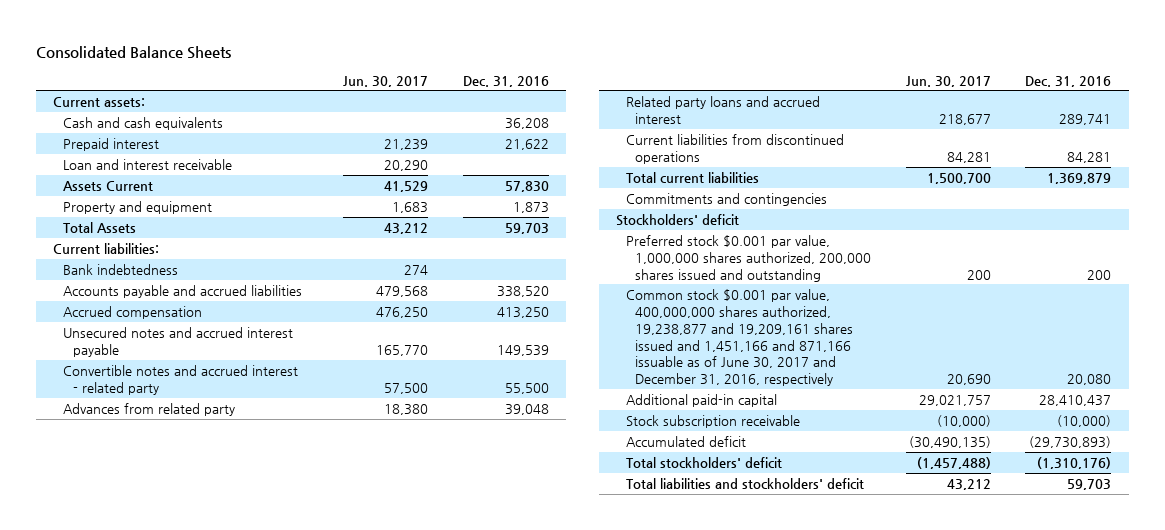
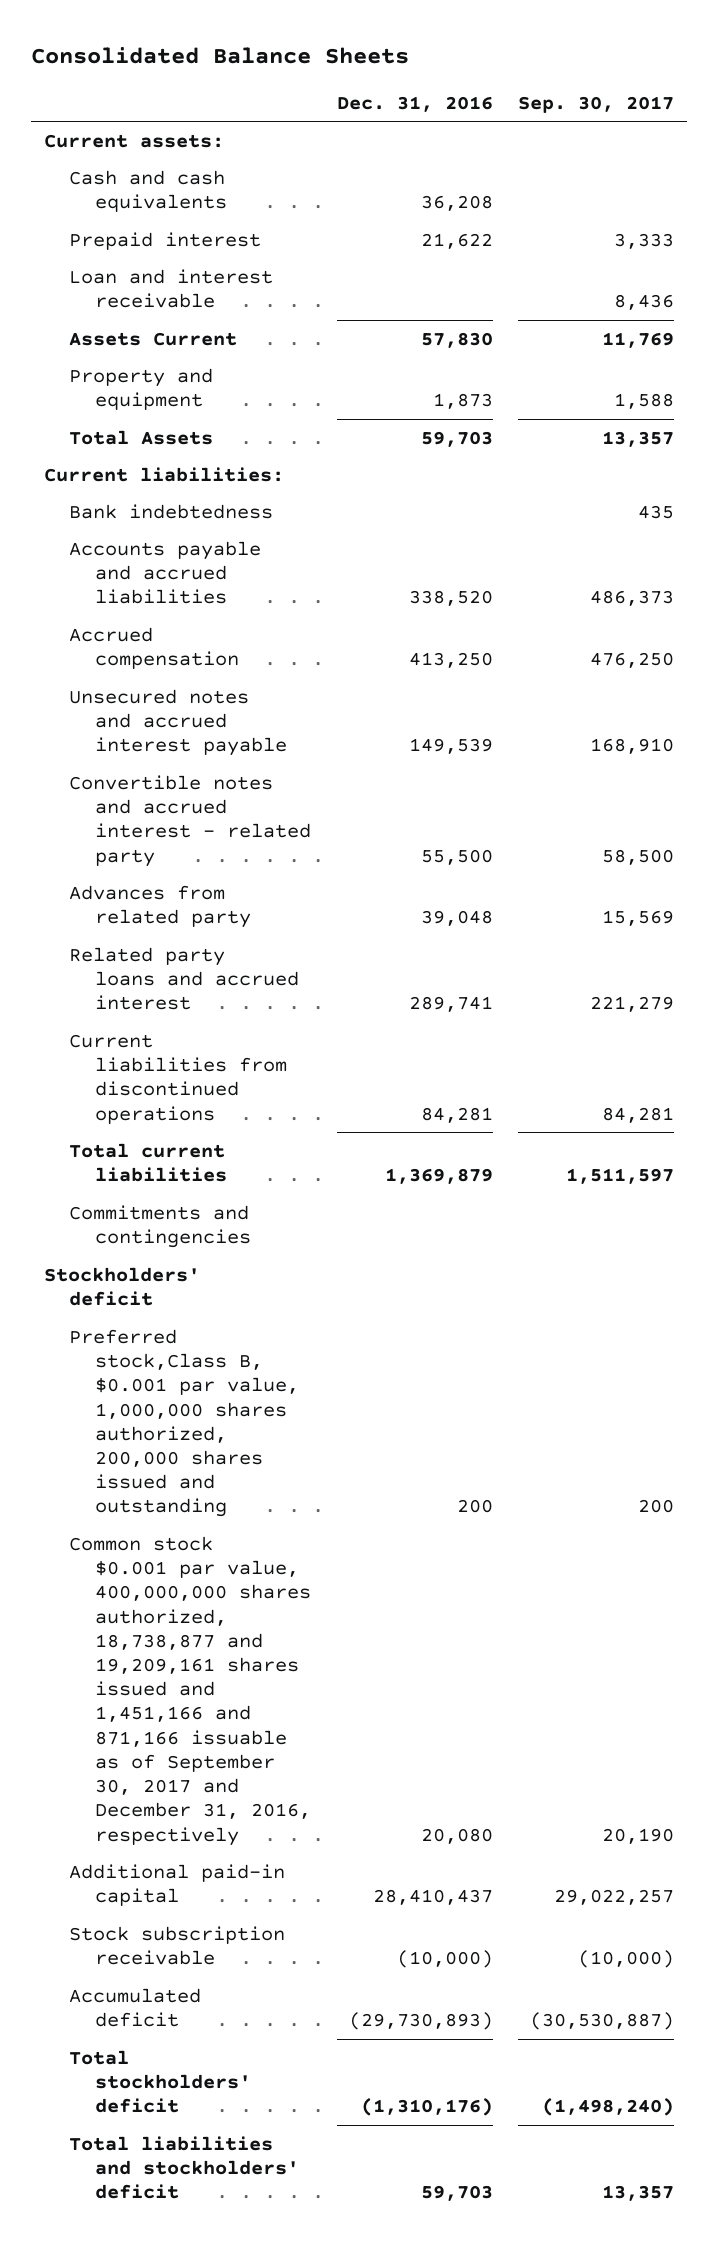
[343,75,429,87] Jun. 30, 2017 -> none
none -> [518,95,675,113] Sep. 30, 2017
[625,234,872,282] Preferred stock $0.001 par value, 1,000,000 shares authorized, 200,000 shares issued and outstanding -> [69,1328,299,1518] Preferred stock,Class B, $0.001 par value, 1,000,000 shares authorized, 200,000 shares issued and outstanding
[625,288,854,387] Common stock $0.001 par value, 400,000,000 shares authorized, 19,238,877 and 19,209,161 shares issued and 1,451,166 and 871,166 issuable as of June 30, 2017 and December 31, 2016, respectively -> [69,1535,311,1846] Common stock $0.001 par value, 400,000,000 shares authorized, 18,738,877 and 19,209,161 shares issued and 1,451,166 and 871,166 issuable as of September 30, 2017 and December 31, 2016, respectively

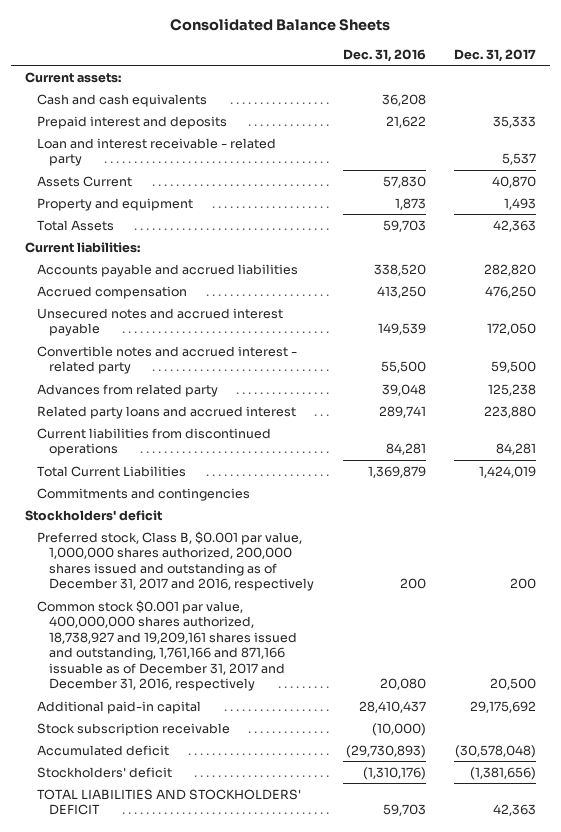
[518,95,675,113] Sep. 30, 2017 -> none
none -> [453,48,536,62] Dec. 31, 2017
[69,231,262,250] Prepaid interest -> [37,115,228,129] Prepaid interest and deposits
[69,268,274,309] Loan and interest receivable -> [37,137,277,167] Loan and interest receivable - related party
[69,503,274,519] Bank indebtedness -> none
[69,1142,227,1183] Total current liabilities -> [37,465,187,477] Total Current Liabilities
[69,1328,299,1518] Preferred stock,Class B, $0.001 par value, 1,000,000 shares authorized, 200,000 shares issued and outstanding -> [37,530,315,592] Preferred stock, Class B, $0.001 par value, 1,000,000 shares authorized, 200,000 shares issued and outstanding as of December 31, 2017 and 2016, respectively
[69,1535,311,1846] Common stock $0.001 par value, 400,000,000 shares authorized, 18,738,877 and 19,209,161 shares issued and 1,451,166 and 871,166 issuable as of September 30, 2017 and December 31, 2016, respectively -> [37,599,298,692] Common stock $0.001 par value, 400,000,000 shares authorized, 18,738,927 and 19,209,161 shares issued and outstanding, 1,761,166 and 871,166 issuable as of December 31, 2017 and December 31, 2016, respectively
[69,2049,251,2114] Total stockholders' deficit -> [37,766,173,778] Stockholders' deficit
[69,2135,299,2200] Total liabilities and stockholders' deficit -> [37,788,302,816] TOTAL LIABILITIES AND STOCKHOLDERS' DEFICIT

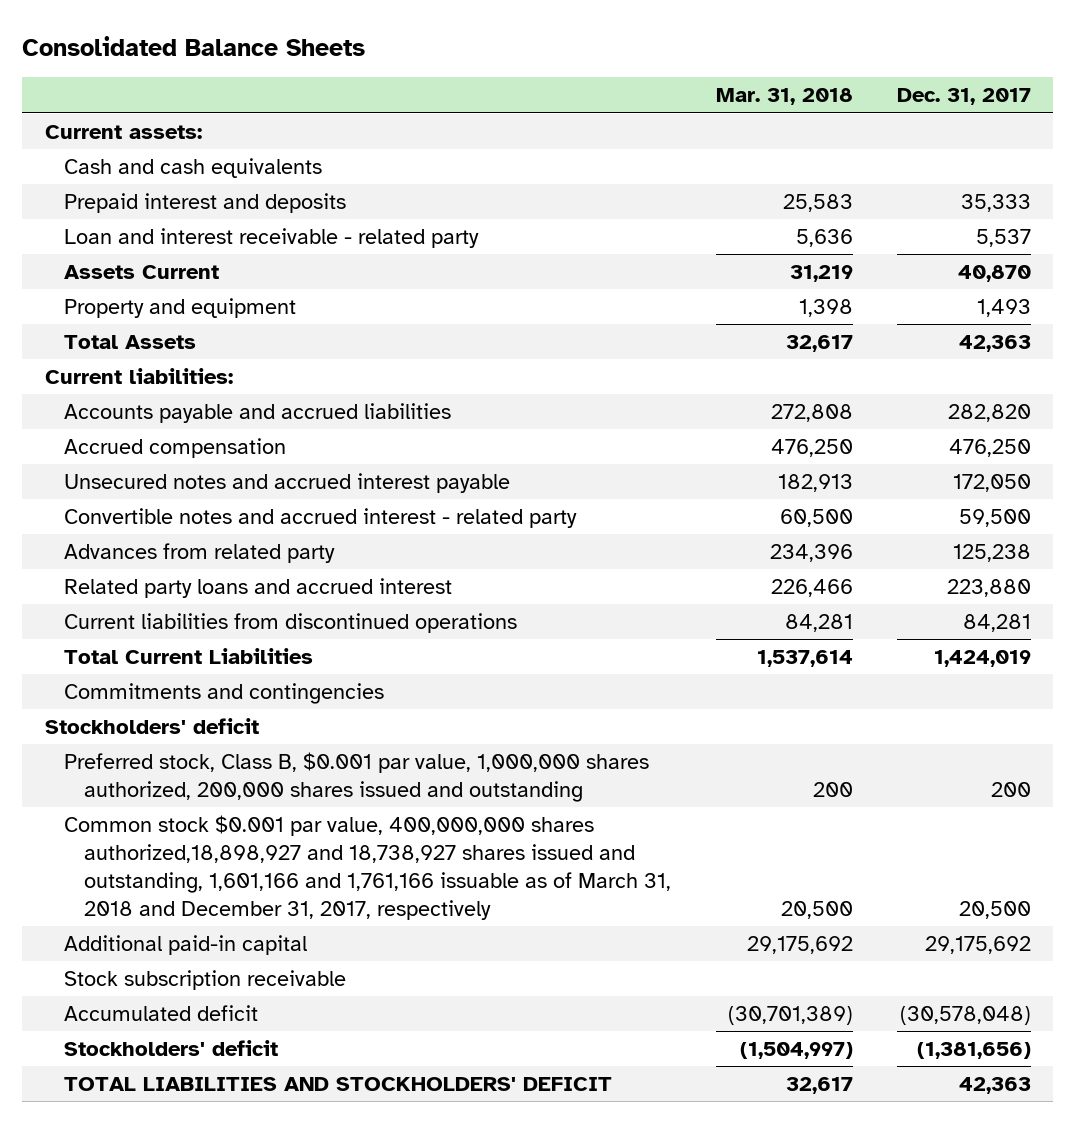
[342,48,426,62] Dec. 31, 2016 -> none
none -> [715,88,853,106] Mar. 31, 2018
[37,530,315,592] Preferred stock, Class B, $0.001 par value, 1,000,000 shares authorized, 200,000 shares issued and outstanding as of December 31, 2017 and 2016, respectively -> [64,752,650,802] Preferred stock, Class B, $0.001 par value, 1,000,000 shares authorized, 200,000 shares issued and outstanding
[37,599,298,692] Common stock $0.001 par value, 400,000,000 shares authorized, 18,738,927 and 19,209,161 shares issued and outstanding, 1,761,166 and 871,166 issuable as of December 31, 2017 and December 31, 2016, respectively -> [64,815,672,920] Common stock $0.001 par value, 400,000,000 shares authorized,18,898,927 and 18,738,927 shares issued and outstanding, 1,601,166 and 1,761,166 issuable as of March 31, 2018 and December 31, 2017, respectively

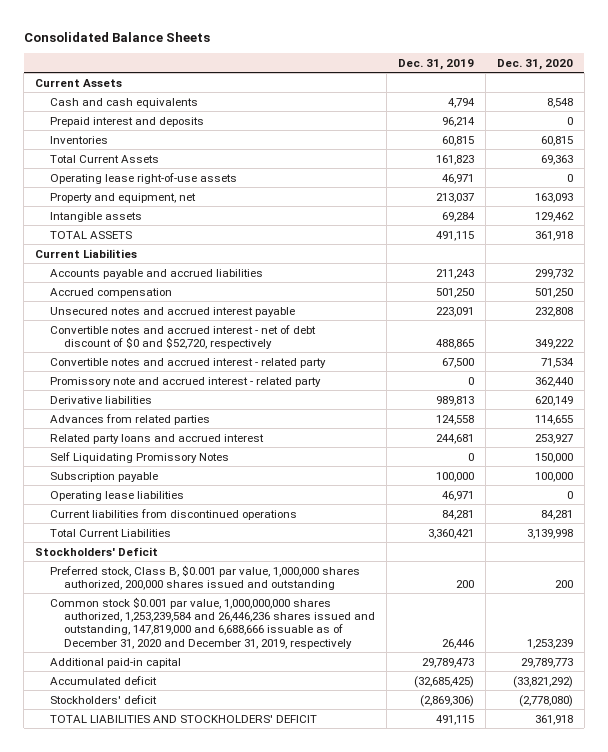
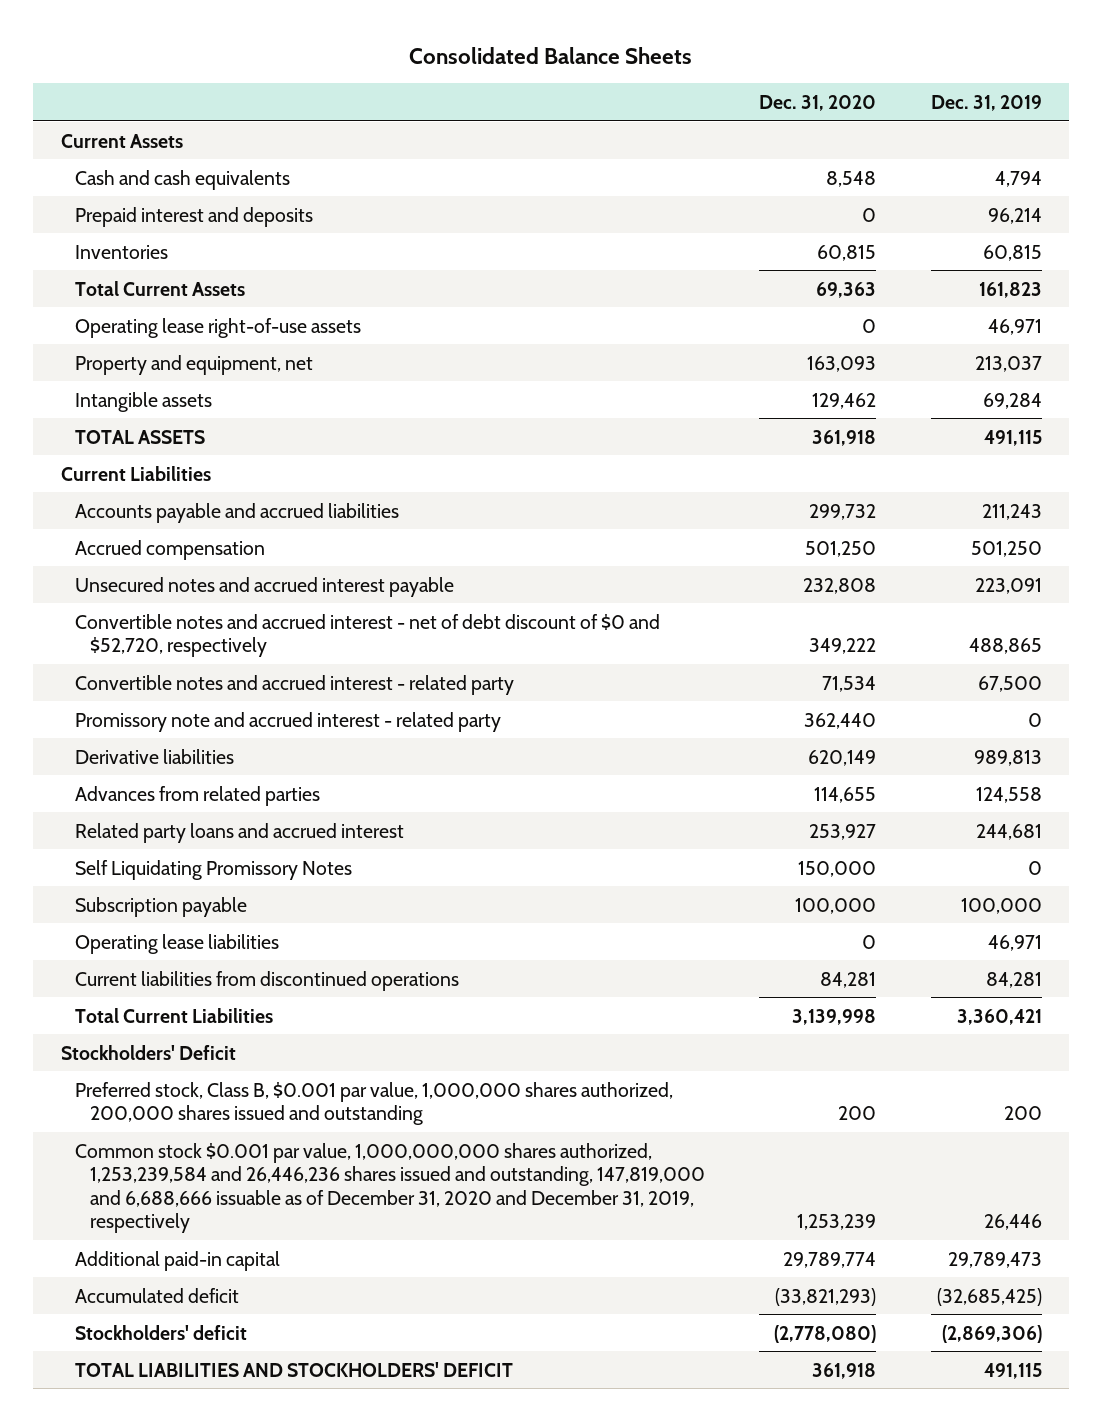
[520,657,573,668] 29,789,773 -> [783,1251,877,1268] 29,789,774
[512,675,573,688] (33,821,292) -> [775,1287,877,1306] (33,821,293)

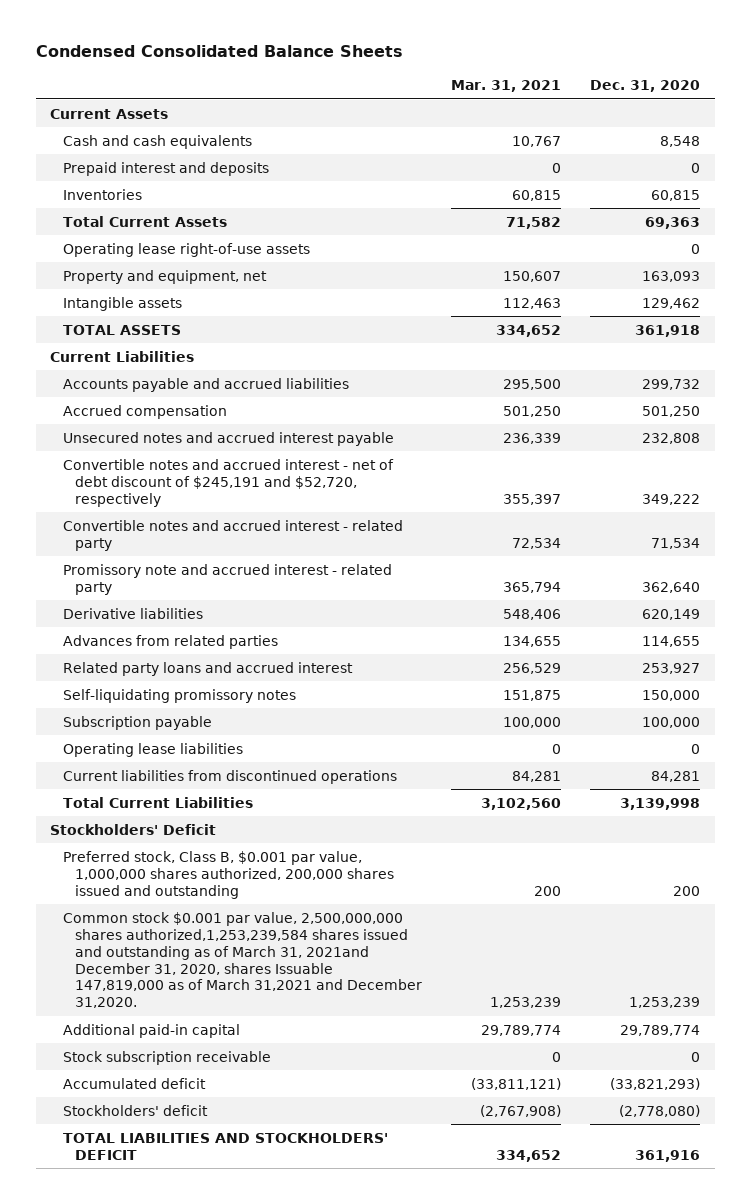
[409,46,693,64] Consolidated Balance Sheets -> [35,45,403,58] Condensed Consolidated Balance Sheets
[931,95,1043,112] Dec. 31, 2019 -> none
none -> [451,80,562,93] Mar. 31, 2021
[75,613,661,658] Convertible notes and accrued interest - net of debt discount of $0 and $52,720, respectively -> [62,458,394,507] Convertible notes and accrued interest - net of debt discount of $245,191 and $52,720, respectively
[804,712,877,729] 362,440 -> [642,581,701,593] 362,640
[75,859,353,880] Self Liquidating Promissory Notes -> [62,688,296,703] Self-liquidating promissory notes
[75,1142,705,1234] Common stock $0.001 par value, 1,000,000,000 shares authorized, 1,253,239,584 and 26,446,236 shares issued and outstanding, 147,819,000 and 6,688,666 issuable as of December 31, 2020 and December 31, 2019, respectively -> [62,911,423,1009] Common stock $0.001 par value, 2,500,000,000 shares authorized,1,253,239,584 shares issued and outstanding as of March 31, 2021and December 31, 2020, shares Issuable 147,819,000 as of March 31,2021 and December 31,2020.
none -> [62,1050,271,1065] Stock subscription receivable
[812,1362,877,1379] 361,918 -> [635,1149,701,1162] 361,916

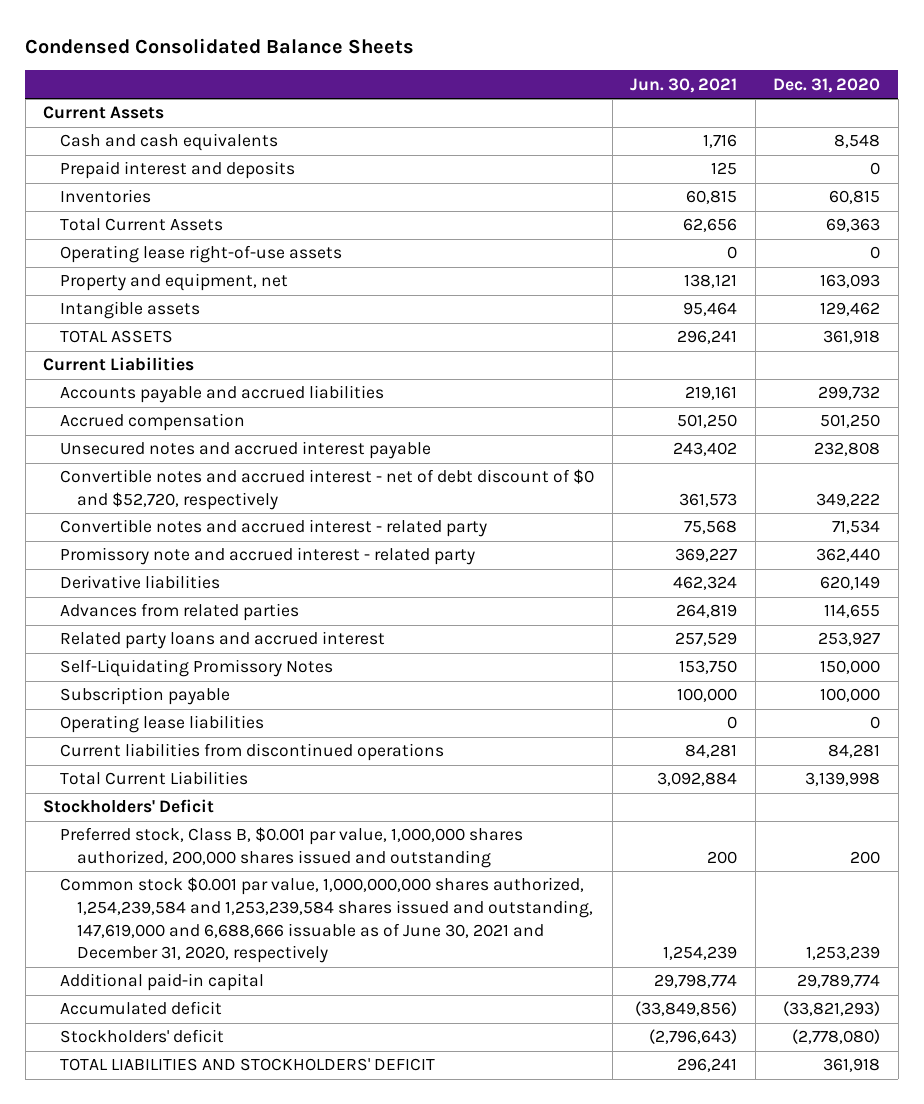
[451,80,562,93] Mar. 31, 2021 -> none
none -> [630,77,738,93] Jun. 30, 2021
[62,458,394,507] Convertible notes and accrued interest - net of debt discount of $245,191 and $52,720, respectively -> [60,469,595,511] Convertible notes and accrued interest - net of debt discount of $0 and $52,720, respectively
[642,581,701,593] 362,640 -> [816,548,881,563] 362,440
[62,688,296,703] Self-liquidating promissory notes -> [60,659,334,678] Self-Liquidating Promissory Notes
[62,911,423,1009] Common stock $0.001 par value, 2,500,000,000 shares authorized,1,253,239,584 shares issued and outstanding as of March 31, 2021and December 31, 2020, shares Issuable 147,819,000 as of March 31,2021 and December 31,2020. -> [60,877,593,964] Common stock $0.001 par value, 1,000,000,000 shares authorized, 1,254,239,584 and 1,253,239,584 shares issued and outstanding, 147,619,000 and 6,688,666 issuable as of June 30, 2021 and December 31, 2020, respectively
[62,1050,271,1065] Stock subscription receivable -> none
[635,1149,701,1162] 361,916 -> [823,1058,881,1073] 361,918

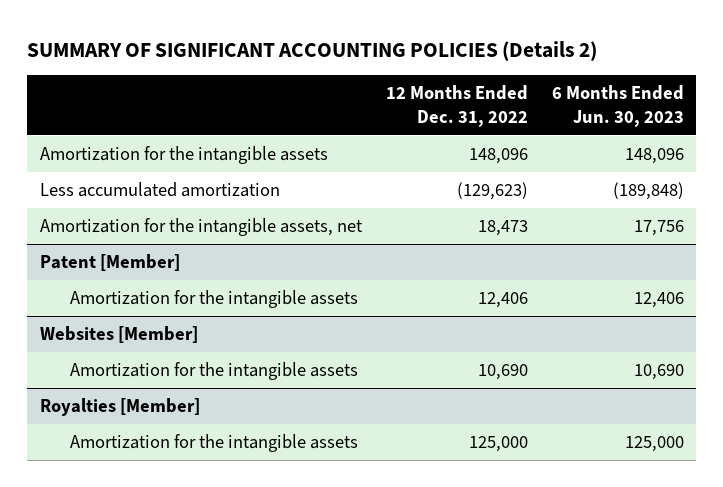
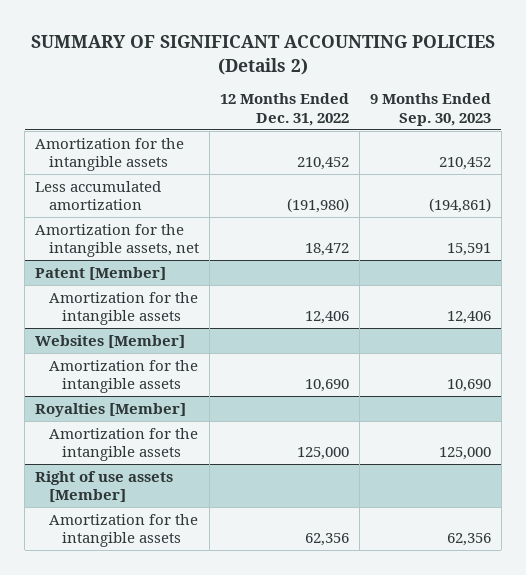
[551,85,684,128] 6 Months Ended Jun. 30, 2023 -> none
none -> [369,93,491,126] 9 Months Ended Sep. 30, 2023
[468,147,528,164] 148,096 -> [296,157,349,171] 210,452
[456,181,528,200] (129,623) -> [286,198,349,214] (191,980)
[477,219,528,236] 18,473 -> [304,243,349,257] 18,472
none -> [35,470,174,503] Right of use assets [Member]
none -> [48,513,198,548] Amortization for the intangible assets

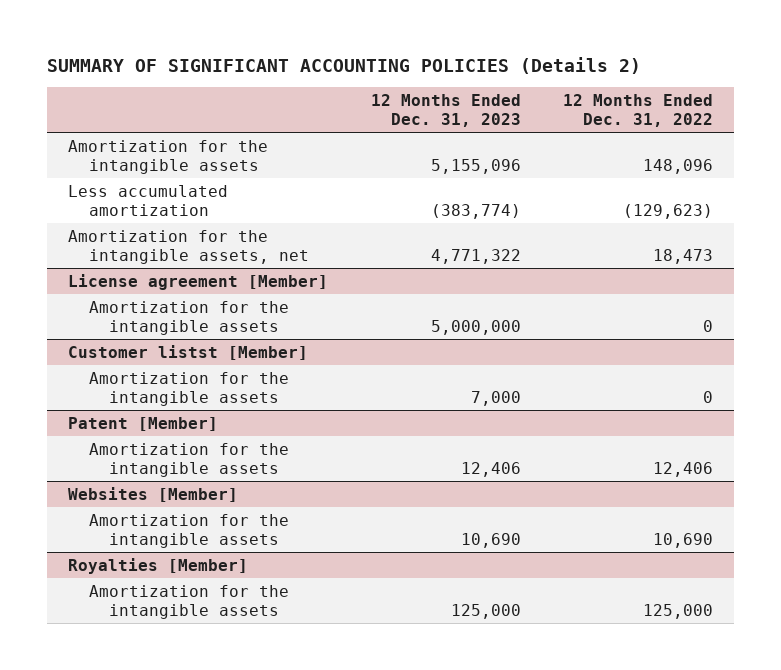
[369,93,491,126] 9 Months Ended Sep. 30, 2023 -> none
none -> [370,93,521,128] 12 Months Ended Dec. 31, 2023
[296,157,349,171] 210,452 -> [642,158,713,174] 148,096
[286,198,349,214] (191,980) -> [622,203,713,219] (129,623)
[304,243,349,257] 18,472 -> [652,248,713,264] 18,473
none -> [68,273,329,290] License agreement [Member]
none -> [88,300,289,335] Amortization for the intangible assets
none -> [68,344,309,360] Customer listst [Member]
none -> [88,371,289,406] Amortization for the intangible assets
[35,470,174,503] Right of use assets [Member] -> none
[48,513,198,548] Amortization for the intangible assets -> none

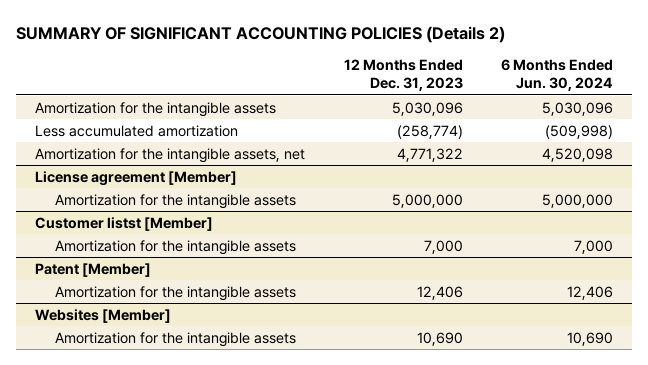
[562,93,713,128] 12 Months Ended Dec. 31, 2022 -> none
none -> [501,58,614,92] 6 Months Ended Jun. 30, 2024
[430,158,521,174] 5,155,096 -> [391,101,463,116] 5,030,096
[430,203,521,219] (383,774) -> [396,124,463,139] (258,774)
[68,557,249,574] Royalties [Member] -> none
[88,584,289,619] Amortization for the intangible assets -> none

